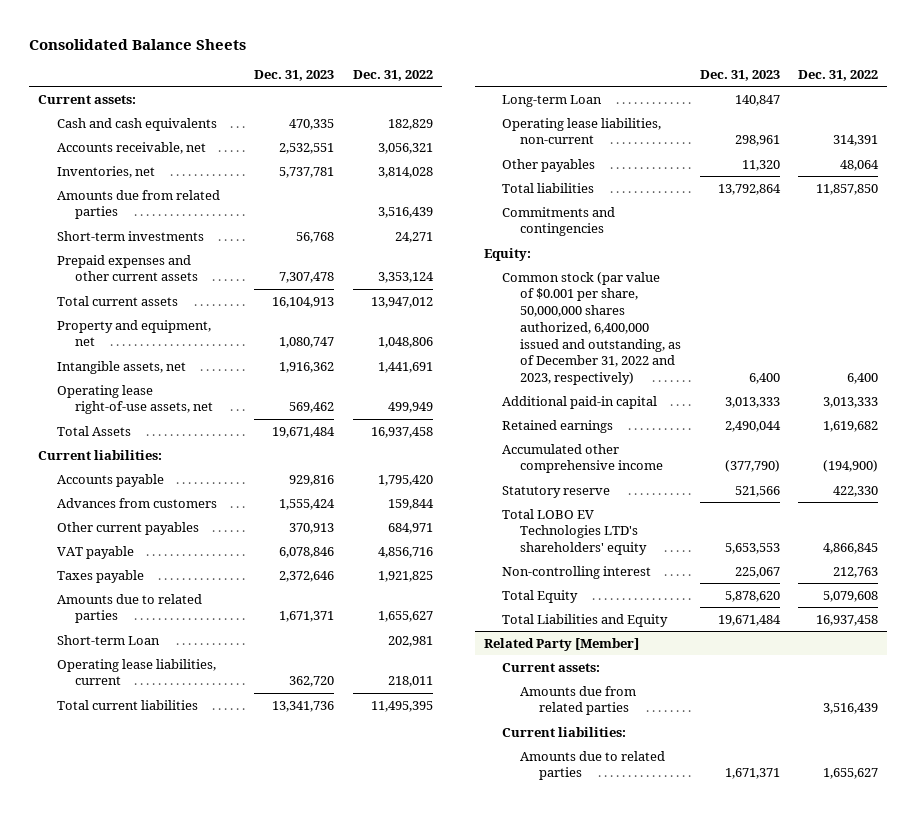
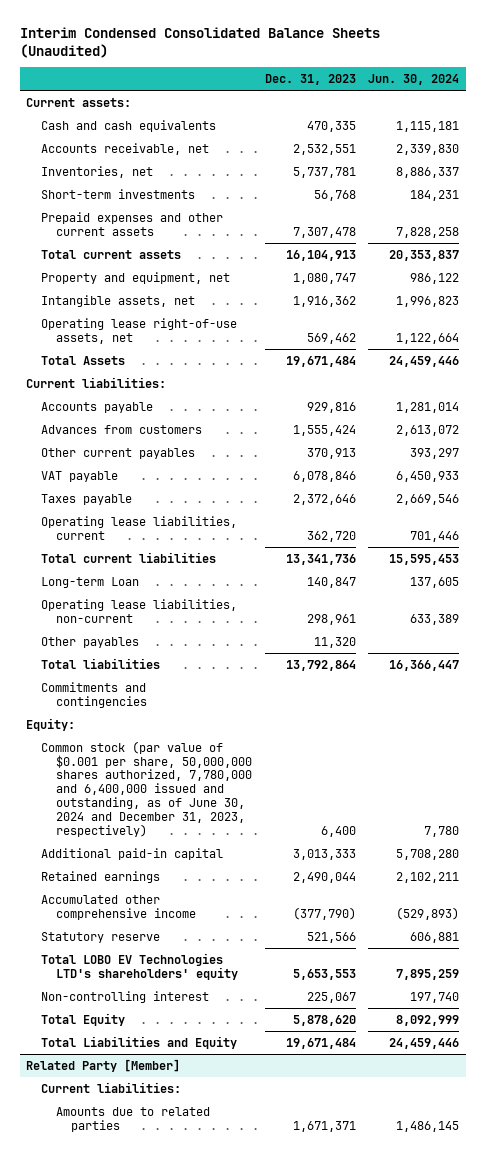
[29,38,247,50] Consolidated Balance Sheets -> [19,26,380,58] Interim Condensed Consolidated Balance Sheets (Unaudited)
[352,70,433,82] Dec. 31, 2022 -> none
none -> [368,74,460,86] Jun. 30, 2024
[56,189,220,220] Amounts due from related parties -> none
[56,593,202,624] Amounts due to related parties -> none
[56,634,160,645] Short-term Loan -> none
[502,271,682,385] Common stock (par value of $0.001 per share, 50,000,000 shares authorized, 6,400,000 issued and outstanding, as of December 31, 2022 and 2023, respectively) -> [41,740,253,837] Common stock (par value of $0.001 per share, 50,000,000 shares authorized, 7,780,000 and 6,400,000 issued and outstanding, as of June 30, 2024 and December 31, 2023, respectively)
[502,662,601,672] Current assets: -> none
[520,685,637,716] Amounts due from related parties -> none

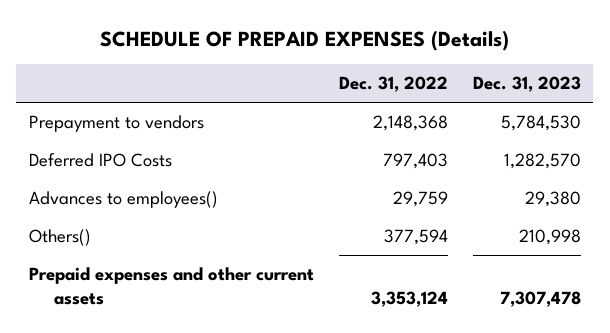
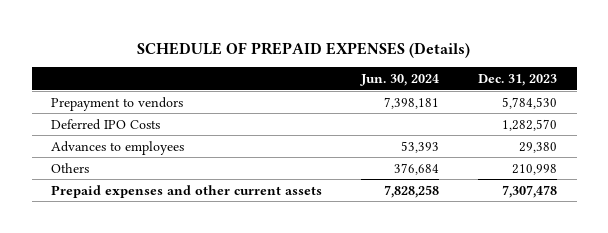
[338,76,448,93] Dec. 31, 2022 -> none
none -> [360,74,440,87] Jun. 30, 2024
[28,191,218,209] Advances to employees() -> [51,140,185,155] Advances to employees
[28,229,91,247] Others() -> [51,162,90,173] Others

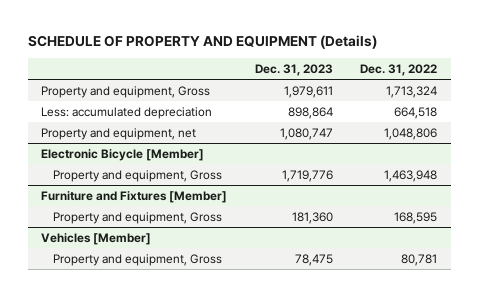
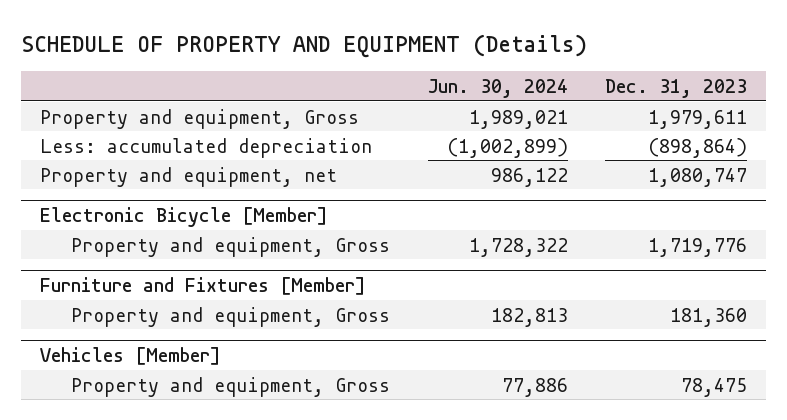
[360,64,438,77] Dec. 31, 2022 -> none
none -> [427,79,568,99] Jun. 30, 2024
[287,106,333,119] 898,864 -> [648,137,748,158] (898,864)

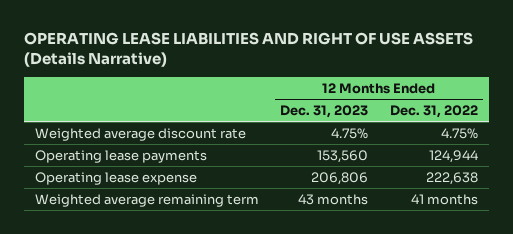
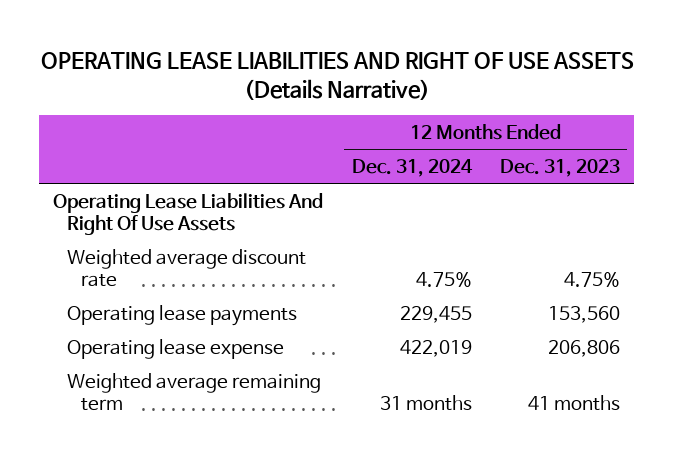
[389,105,478,119] Dec. 31, 2022 -> none
none -> [351,158,473,177] Dec. 31, 2024
none -> [53,192,324,235] Operating Lease Liabilities And Right Of Use Assets
[298,193,369,205] 43 months -> [528,394,621,411] 41 months

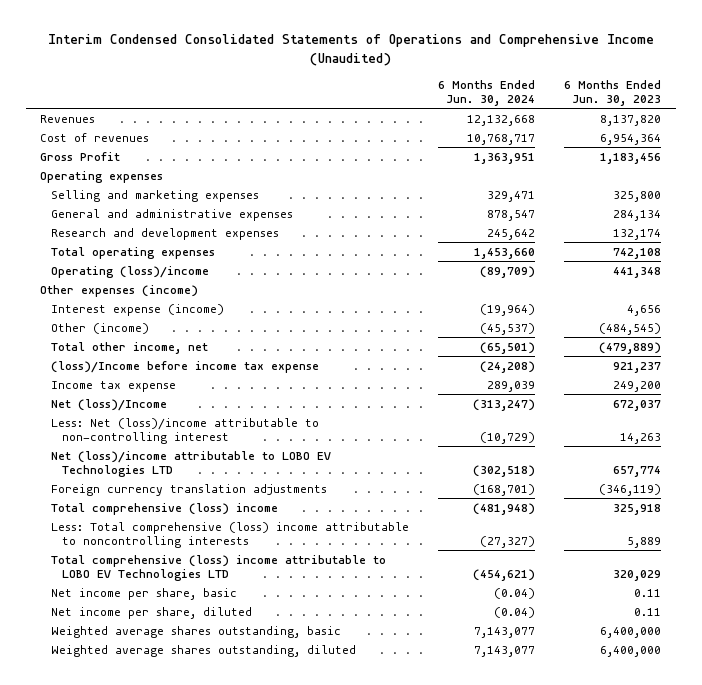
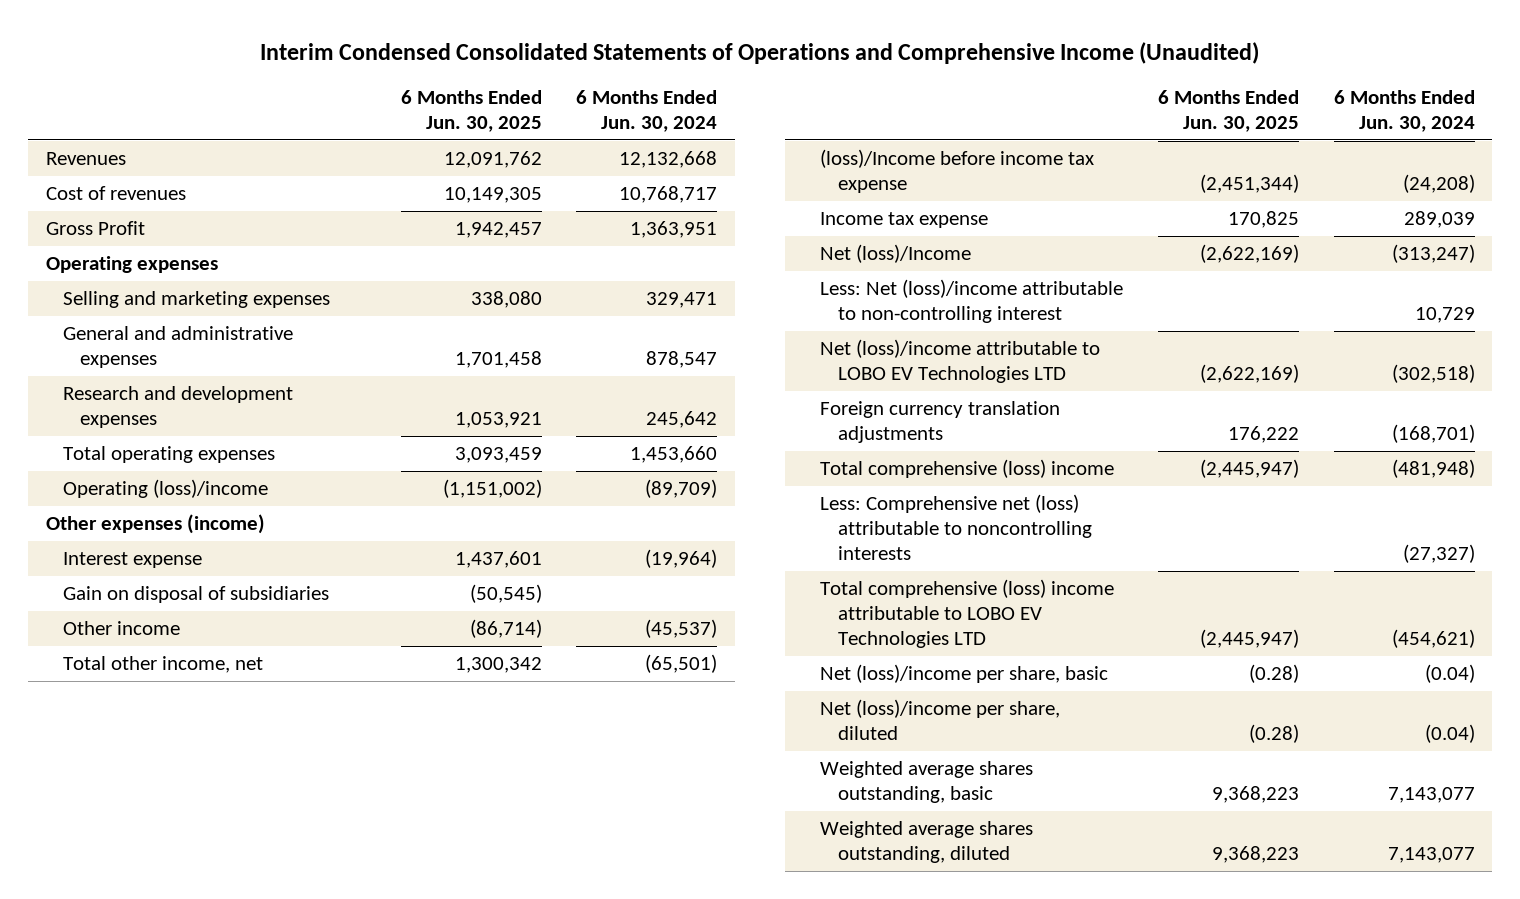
[564,79,662,106] 6 Months Ended Jun. 30, 2023 -> none
none -> [400,90,542,132] 6 Months Ended Jun. 30, 2025
[51,303,225,316] Interest expense (income) -> [63,552,203,569] Interest expense
none -> [63,586,330,604] Gain on disposal of subsidiaries
[51,322,150,334] Other (income) -> [63,621,181,636] Other income
[480,431,536,444] (10,729) -> [1414,306,1475,323] 10,729
[51,521,410,548] Less: Total comprehensive (loss) income attributable to noncontrolling interests -> [820,494,1092,560] Less: Comprehensive net (loss) attributable to noncontrolling interests
[51,587,238,600] Net income per share, basic -> [820,664,1109,684] Net (loss)/income per share, basic
[51,606,253,619] Net income per share, diluted -> [820,699,1061,740] Net (loss)/income per share, diluted

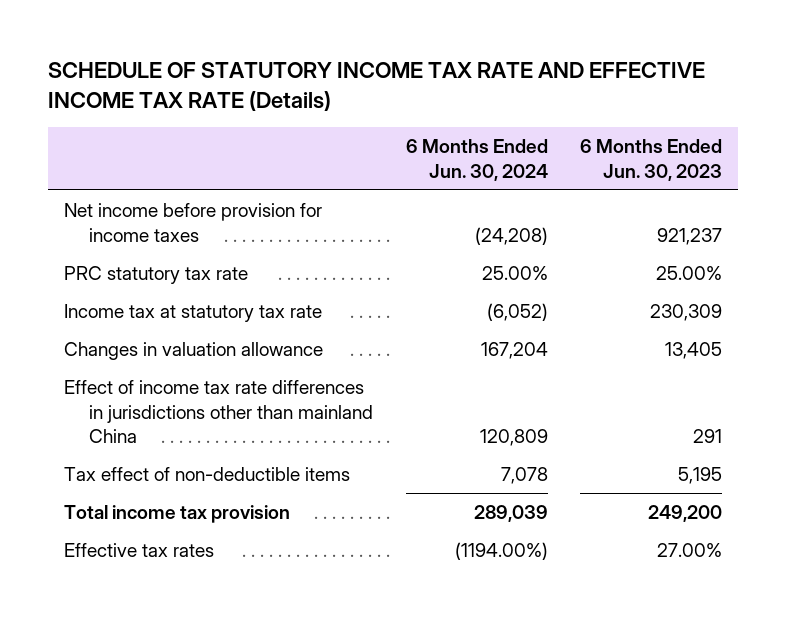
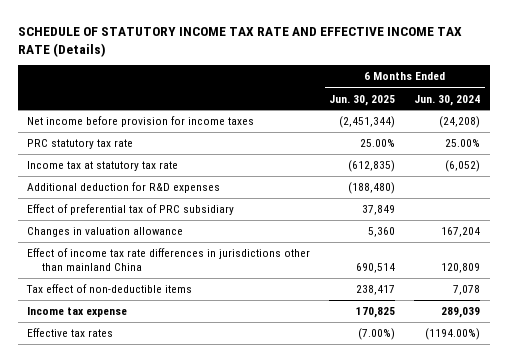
[580,139,723,181] 6 Months Ended Jun. 30, 2023 -> none
none -> [329,94,396,106] Jun. 30, 2025
none -> [27,182,221,194] Additional deduction for R&D expenses
none -> [27,204,235,216] Effect of preferential tax of PRC subsidiary
[64,505,291,524] Total income tax provision -> [27,307,128,318] Income tax expense

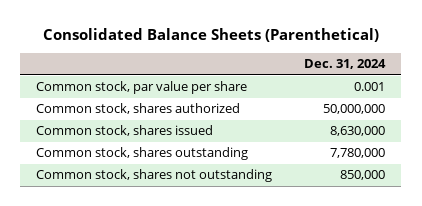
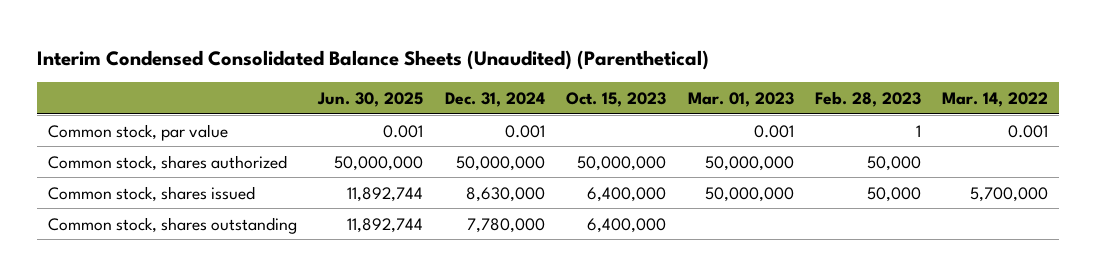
[42,28,379,43] Consolidated Balance Sheets (Parenthetical) -> [37,49,710,70] Interim Condensed Consolidated Balance Sheets (Unaudited) (Parenthetical)
none -> [317,91,424,107] Jun. 30, 2025
none -> [566,91,667,107] Oct. 15, 2023
none -> [687,91,794,107] Mar. 01, 2023
none -> [814,90,921,107] Feb. 28, 2023
none -> [942,91,1049,107] Mar. 14, 2022
[36,81,248,95] Common stock, par value per share -> [47,123,228,141] Common stock, par value
[36,169,273,183] Common stock, shares not outstanding -> none

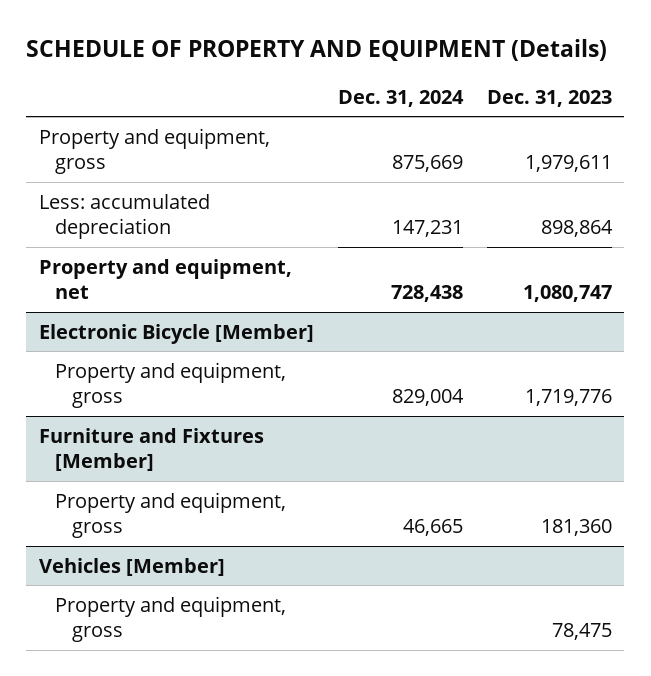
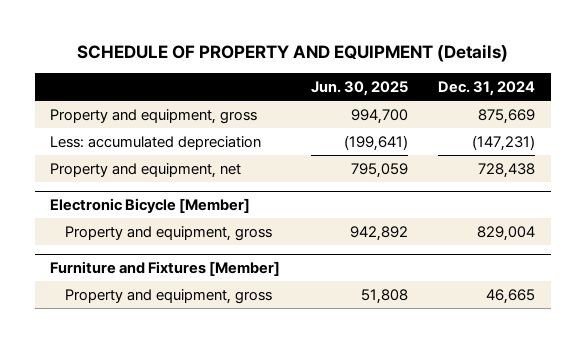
[486,89,612,107] Dec. 31, 2023 -> none
none -> [310,80,408,96] Jun. 30, 2025
[391,220,463,238] 147,231 -> [472,134,536,151] (147,231)
[38,557,225,576] Vehicles [Member] -> none
[55,595,287,643] Property and equipment, gross -> none

